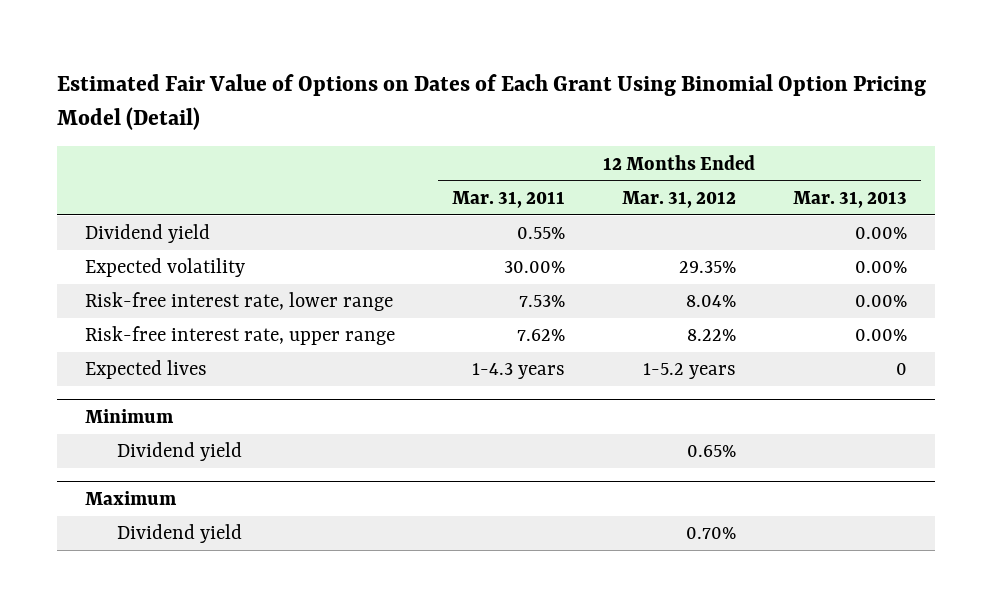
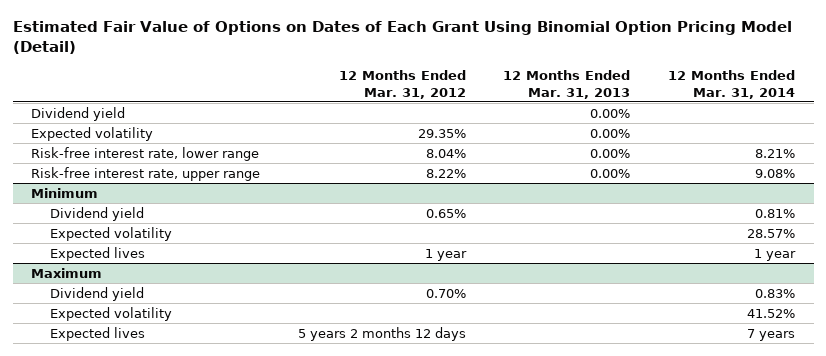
[452,190,566,208] Mar. 31, 2011 -> none
none -> [667,69,795,99] 12 Months Ended Mar. 31, 2014
[85,360,208,380] Expected lives -> none
none -> [49,226,172,241] Expected volatility
none -> [49,246,145,261] Expected lives
none -> [49,306,172,321] Expected volatility
none -> [49,326,145,341] Expected lives

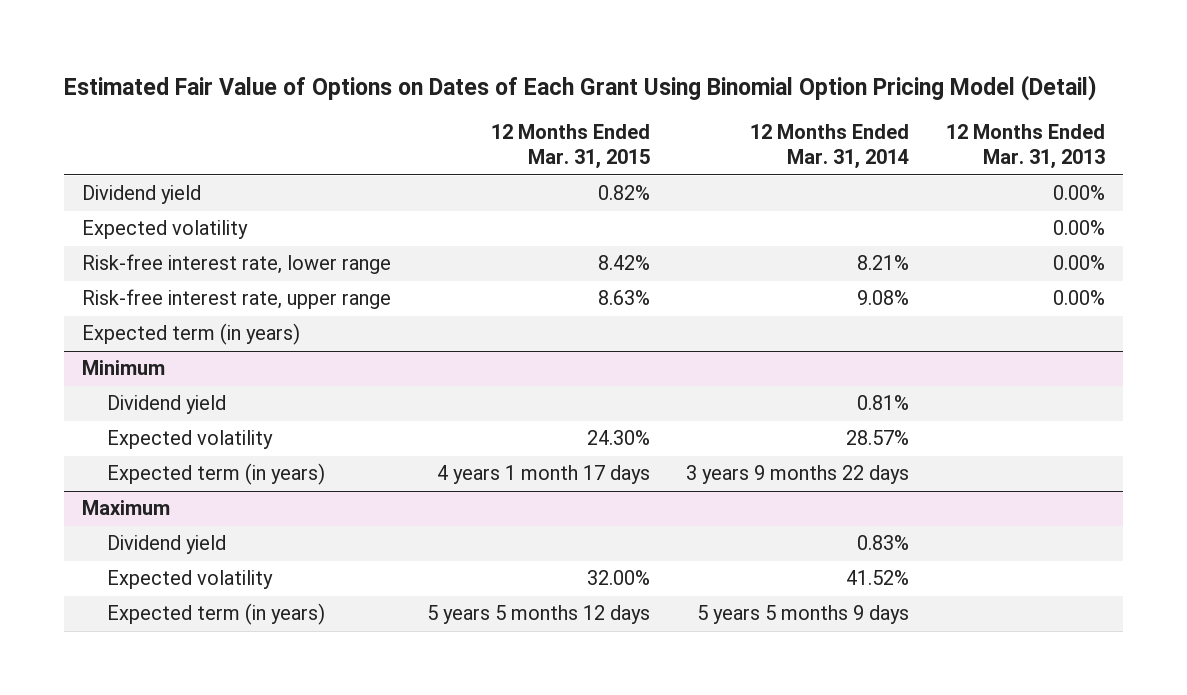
[338,69,466,99] 12 Months Ended Mar. 31, 2012 -> none
none -> [491,124,651,170] 12 Months Ended Mar. 31, 2015
none -> [82,323,301,346] Expected term (in years)
[49,246,145,261] Expected lives -> [107,463,326,486] Expected term (in years)
[753,248,796,261] 1 year -> [686,465,910,485] 3 years 9 months 22 days
[49,326,145,341] Expected lives -> [107,603,326,626] Expected term (in years)
[746,328,795,341] 7 years -> [697,605,910,625] 5 years 5 months 9 days

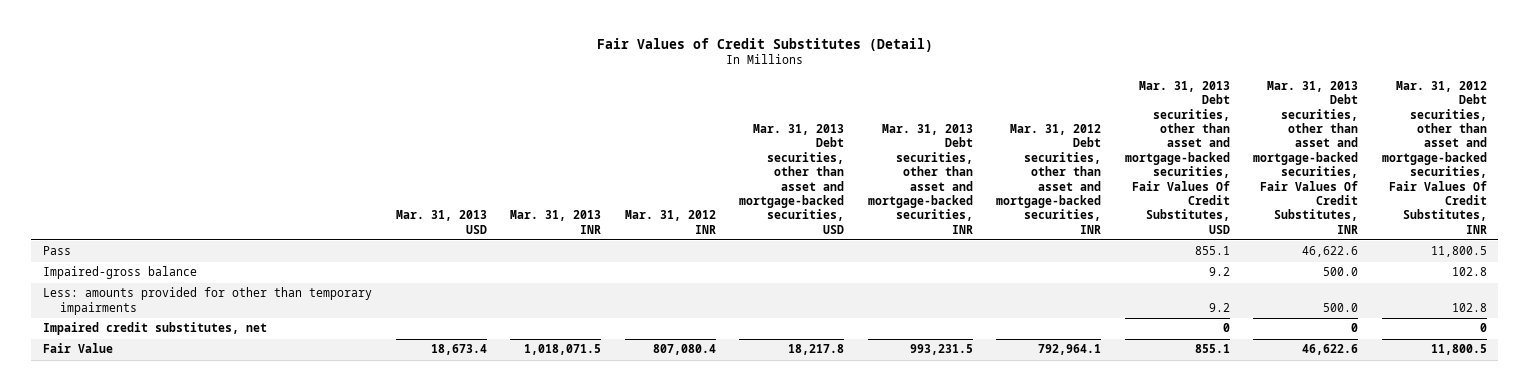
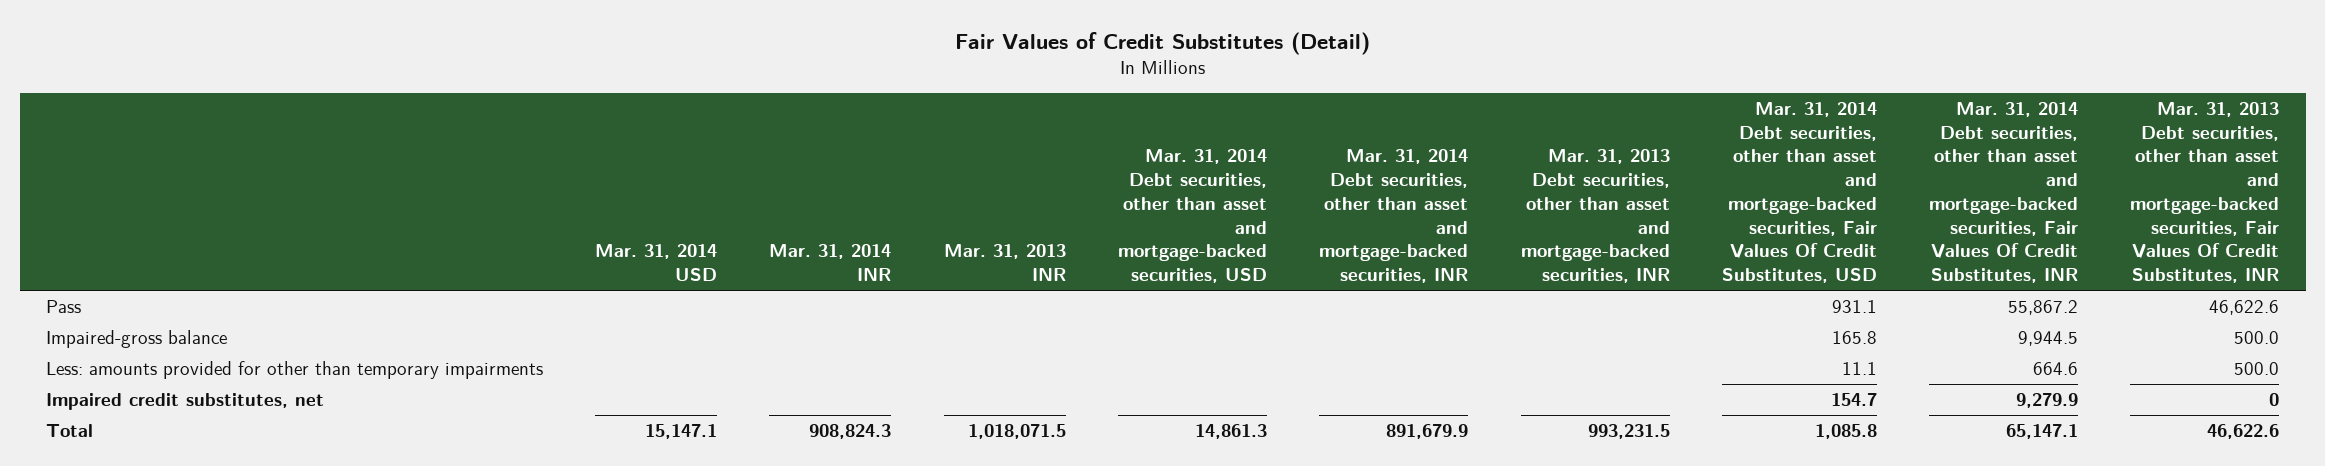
[395,210,487,234] Mar. 31, 2013 USD -> none
[624,210,716,234] Mar. 31, 2012 INR -> none
[739,124,845,234] Mar. 31, 2013 Debt securities, other than asset and mortgage-backed securities, USD -> none
[996,124,1102,234] Mar. 31, 2012 Debt securities, other than asset and mortgage-backed securities, INR -> none
[1124,81,1230,234] Mar. 31, 2013 Debt securities, other than asset and mortgage-backed securities, Fair Values Of Credit Substitutes, USD -> none
[1381,81,1487,234] Mar. 31, 2012 Debt securities, other than asset and mortgage-backed securities, Fair Values Of Credit Substitutes, INR -> none
none -> [595,244,718,282] Mar. 31, 2014 USD
none -> [769,244,892,282] Mar. 31, 2014 INR
none -> [1118,149,1268,284] Mar. 31, 2014 Debt securities, other than asset and mortgage-backed securities, USD
none -> [1319,149,1469,284] Mar. 31, 2014 Debt securities, other than asset and mortgage-backed securities, INR
none -> [1721,101,1877,284] Mar. 31, 2014 Debt securities, other than asset and mortgage-backed securities, Fair Values Of Credit Substitutes, USD
none -> [1929,101,2079,284] Mar. 31, 2014 Debt securities, other than asset and mortgage-backed securities, Fair Values Of Credit Substitutes, INR
[43,343,114,354] Fair Value -> [45,424,93,438] Total

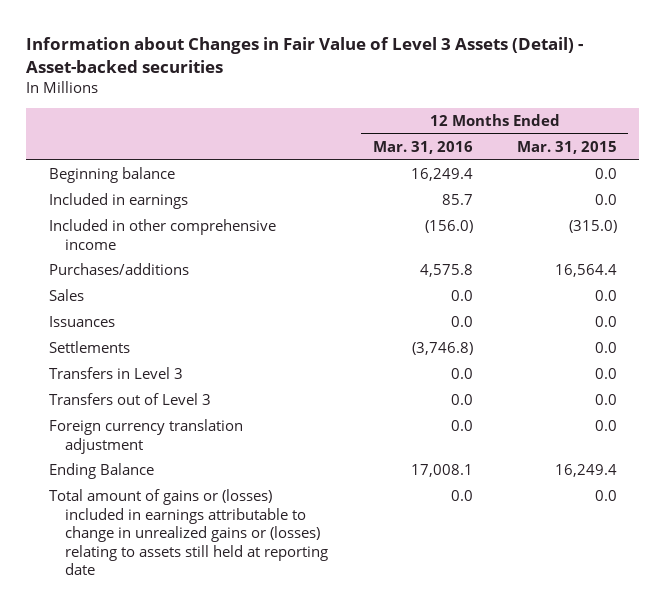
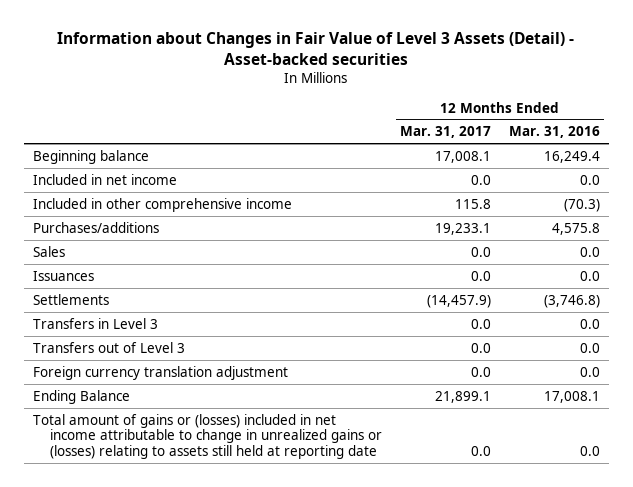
[516,141,617,155] Mar. 31, 2015 -> none
none -> [400,126,492,139] Mar. 31, 2017
[48,193,188,210] Included in earnings -> [32,173,177,185] Included in net income
[441,194,473,206] 85.7 -> [579,174,600,185] 0.0
[424,220,473,234] (156.0) -> [563,198,600,212] (70.3)
[48,489,329,576] Total amount of gains or (losses) included in earnings attributable to change in unrealized gains or (losses) relating to assets still held at reporting date -> [32,413,383,460] Total amount of gains or (losses) included in net income attributable to change in unrealized gains or (losses) relating to assets still held at reporting date

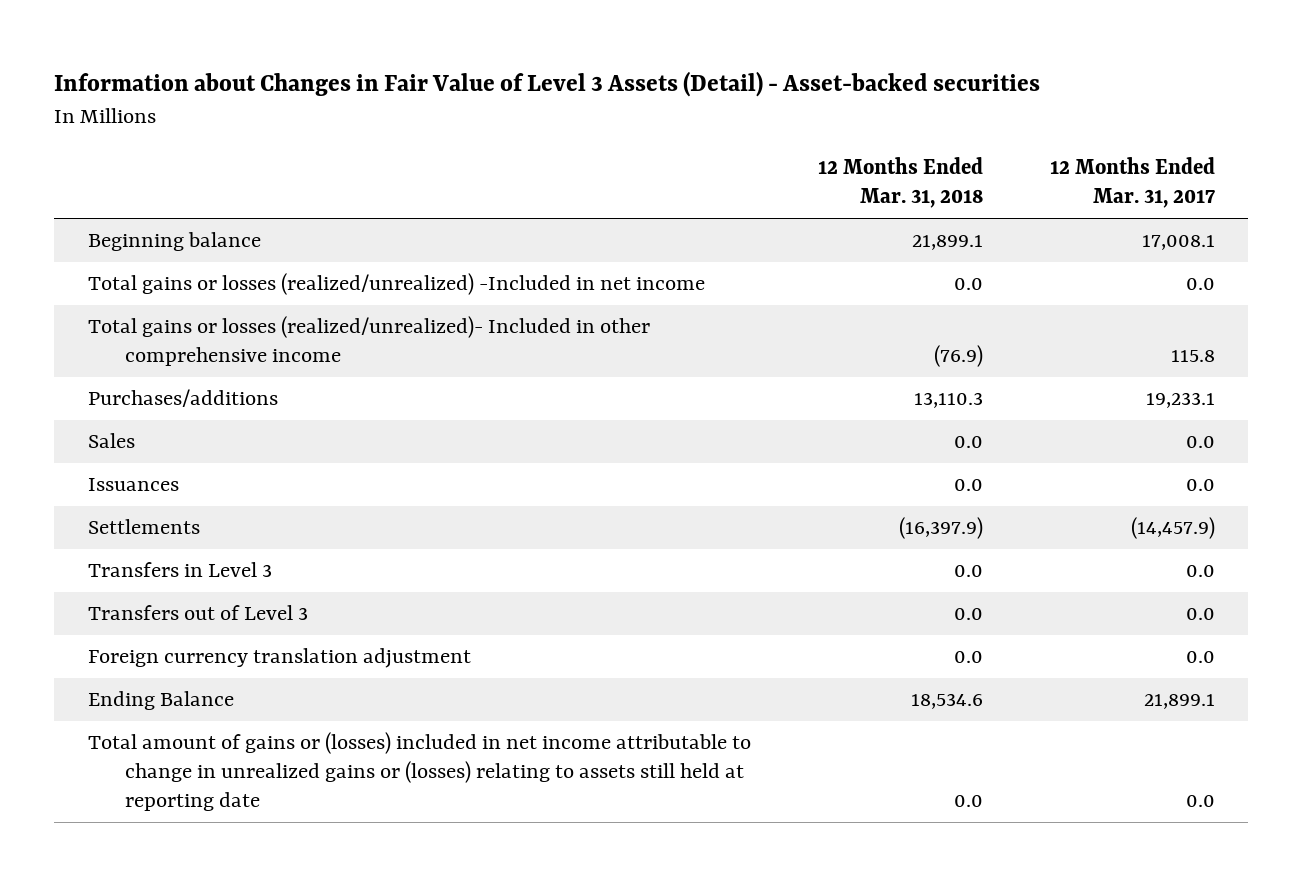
[508,126,600,139] Mar. 31, 2016 -> none
none -> [817,157,983,209] 12 Months Ended Mar. 31, 2018
[32,173,177,185] Included in net income -> [87,273,705,296] Total gains or losses (realized/unrealized) -Included in net income
[32,197,292,212] Included in other comprehensive income -> [87,316,650,367] Total gains or losses (realized/unrealized)- Included in other comprehensive income

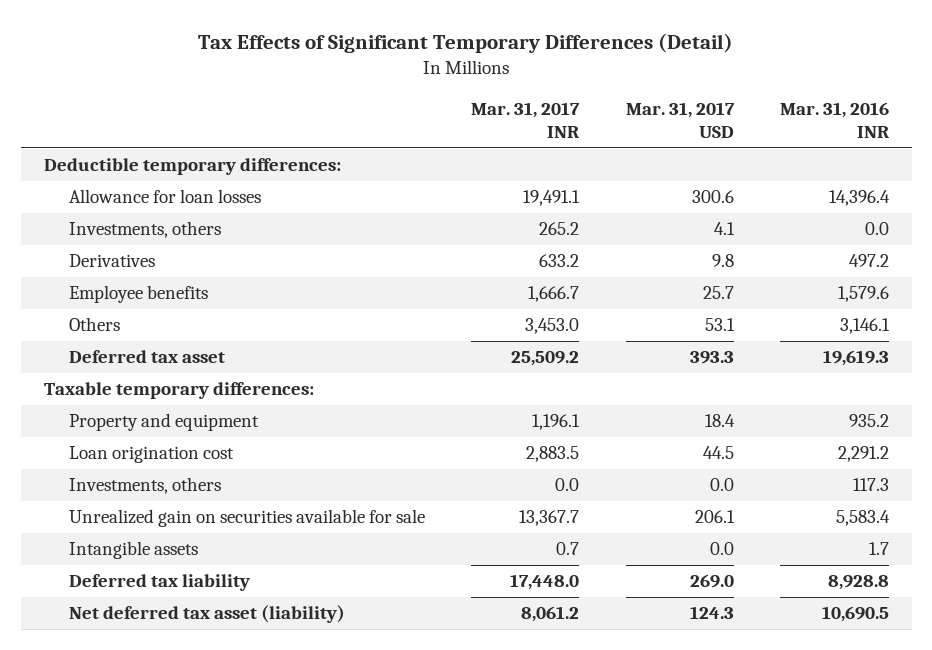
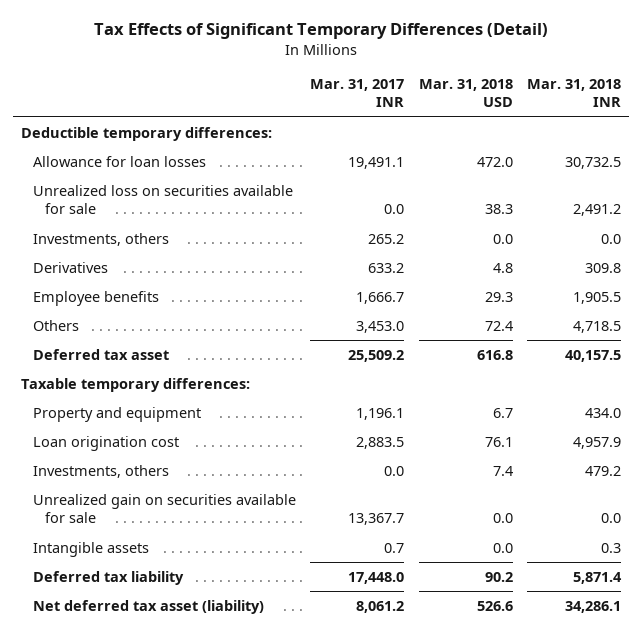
[625,101,735,138] Mar. 31, 2017 USD -> none
[779,101,889,138] Mar. 31, 2016 INR -> none
none -> [418,78,513,108] Mar. 31, 2018 USD
none -> [527,78,622,108] Mar. 31, 2018 INR
none -> [32,184,293,215] Unrealized loss on securities available for sale

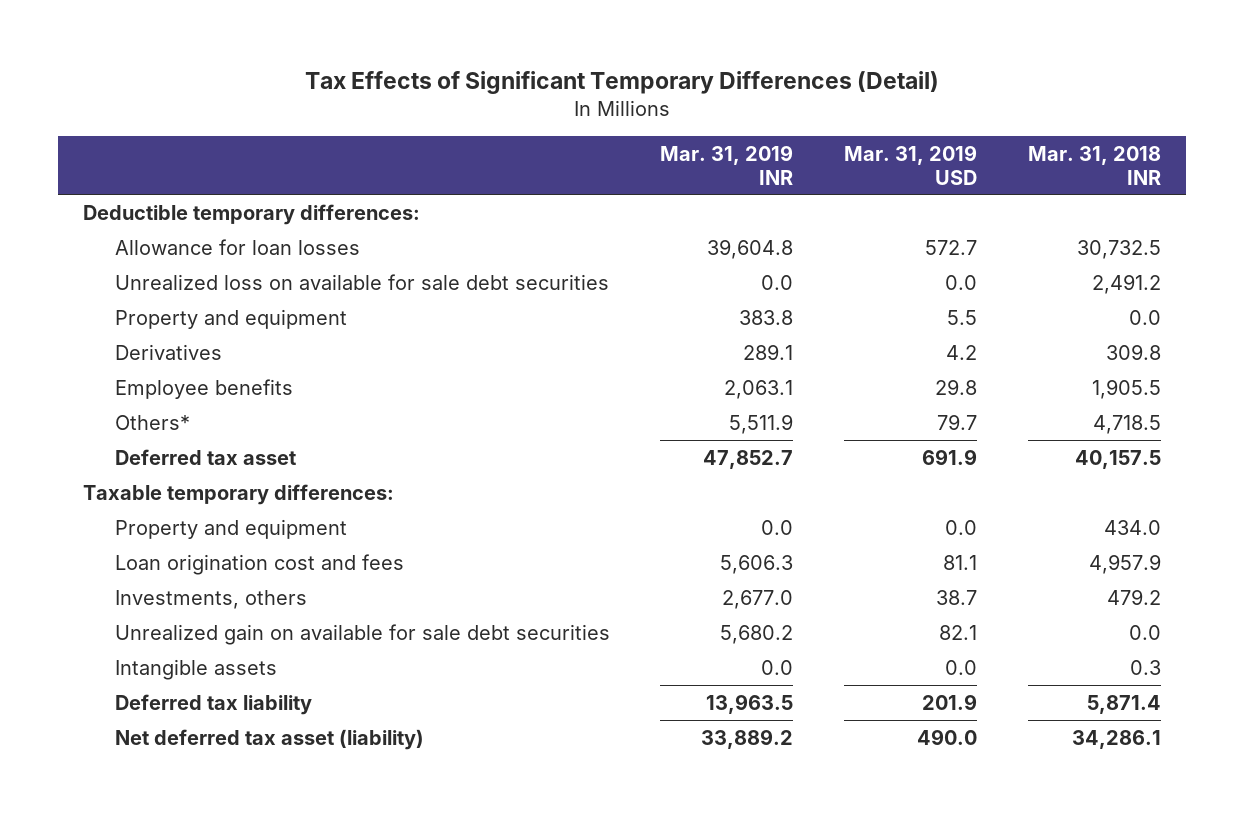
[310,78,405,108] Mar. 31, 2017 INR -> none
[418,78,513,108] Mar. 31, 2018 USD -> none
none -> [660,144,794,185] Mar. 31, 2019 INR
none -> [844,144,978,185] Mar. 31, 2019 USD
[32,232,169,246] Investments, others -> none
[32,184,293,215] Unrealized loss on securities available for sale -> [114,273,609,290] Unrealized loss on available for sale debt securities
none -> [114,308,347,329] Property and equipment
[32,319,79,331] Others -> [114,414,190,430] Others*
[32,435,179,451] Loan origination cost -> [114,553,404,575] Loan origination cost and fees
[32,493,296,524] Unrealized gain on securities available for sale -> [114,623,610,645] Unrealized gain on available for sale debt securities

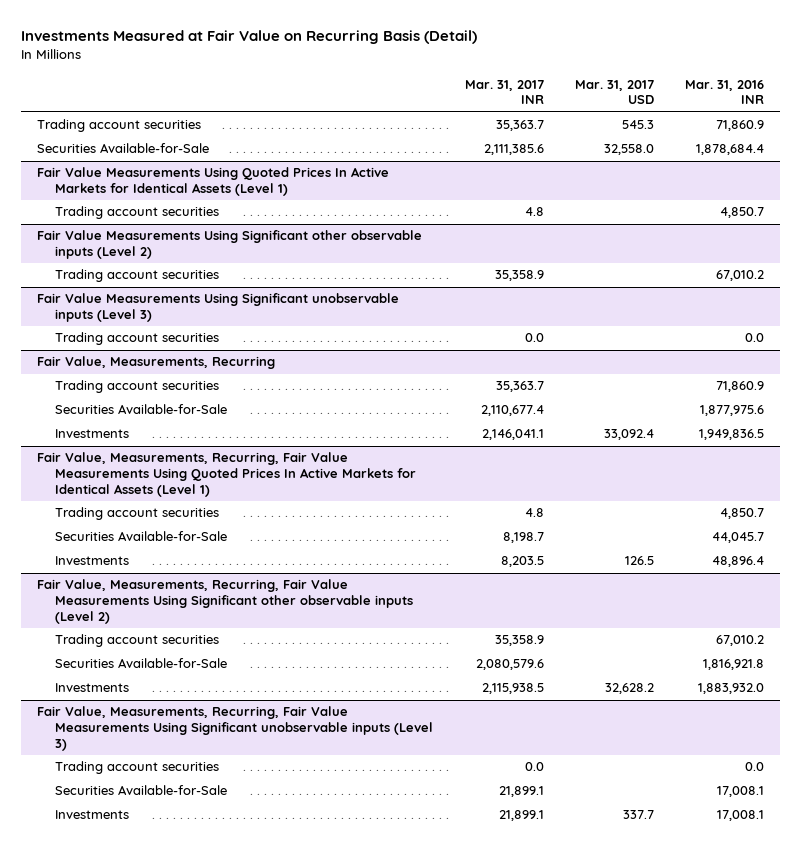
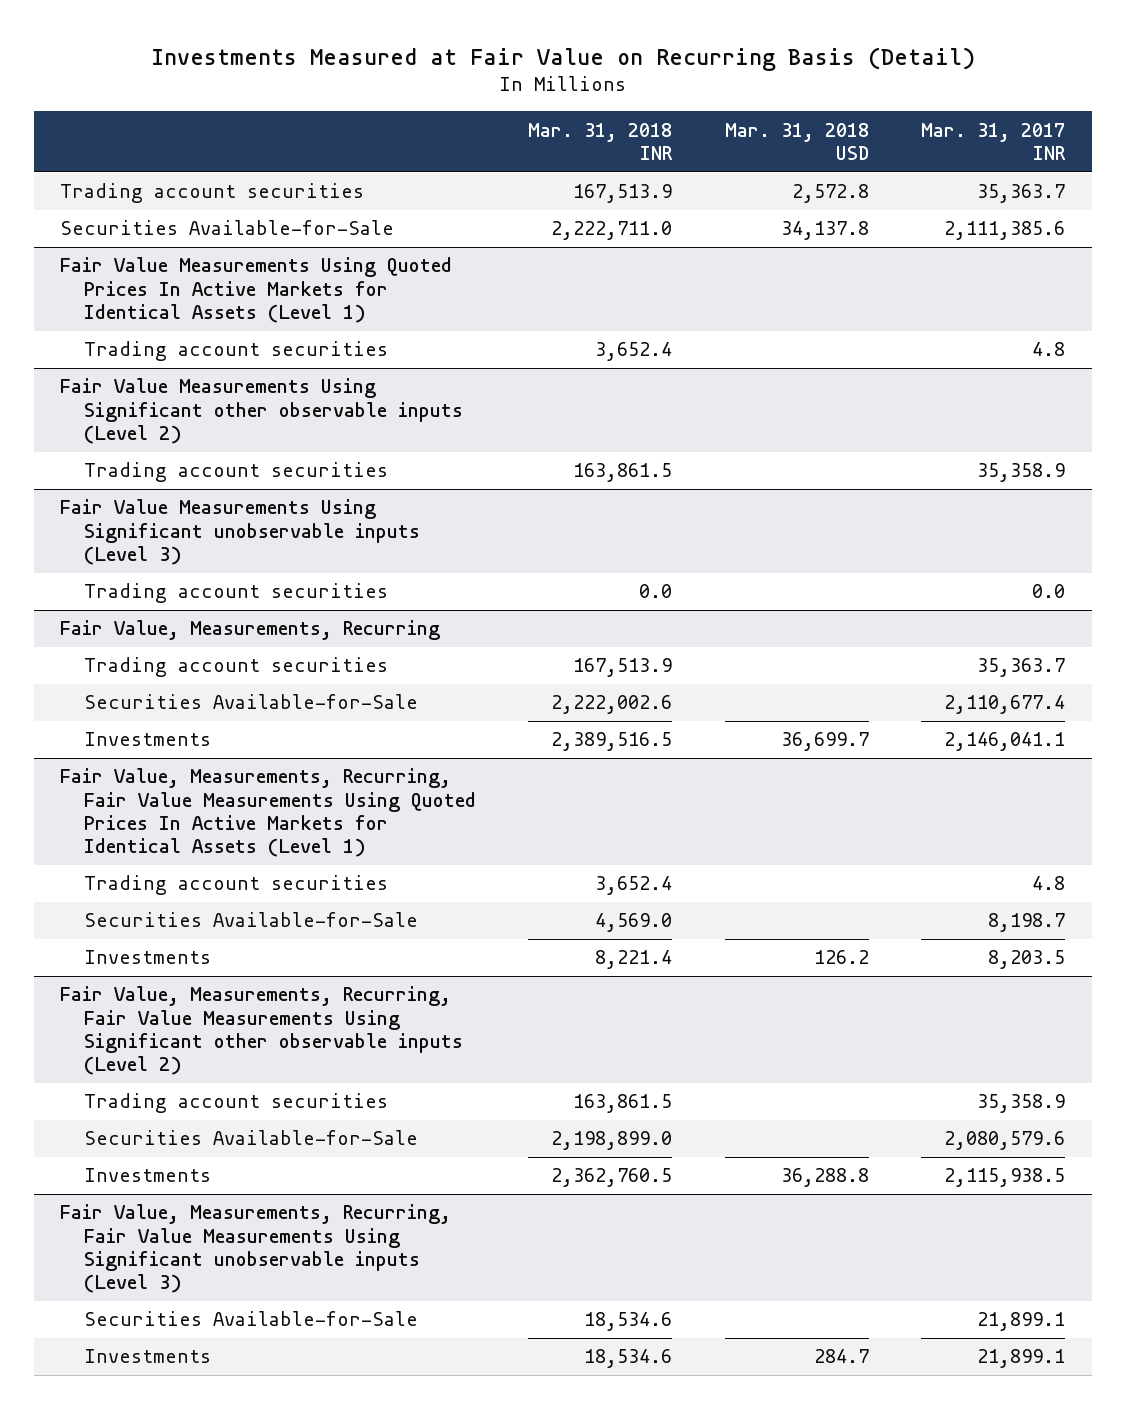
[574,79,654,105] Mar. 31, 2017 USD -> none
[685,79,765,105] Mar. 31, 2016 INR -> none
none -> [528,122,674,160] Mar. 31, 2018 INR
none -> [724,122,869,160] Mar. 31, 2018 USD
[55,761,220,775] Trading account securities -> none

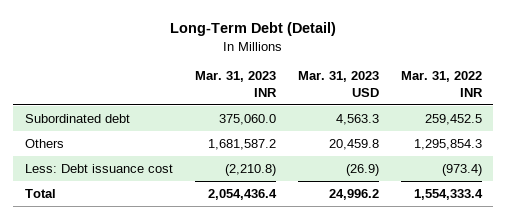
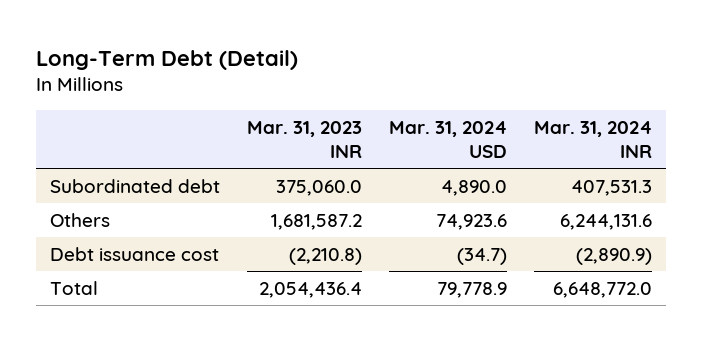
[297,71,379,97] Mar. 31, 2023 USD -> none
[401,71,484,97] Mar. 31, 2022 INR -> none
none -> [388,121,507,158] Mar. 31, 2024 USD
none -> [534,121,653,158] Mar. 31, 2024 INR
[24,163,173,173] Less: Debt issuance cost -> [49,246,219,261] Debt issuance cost

